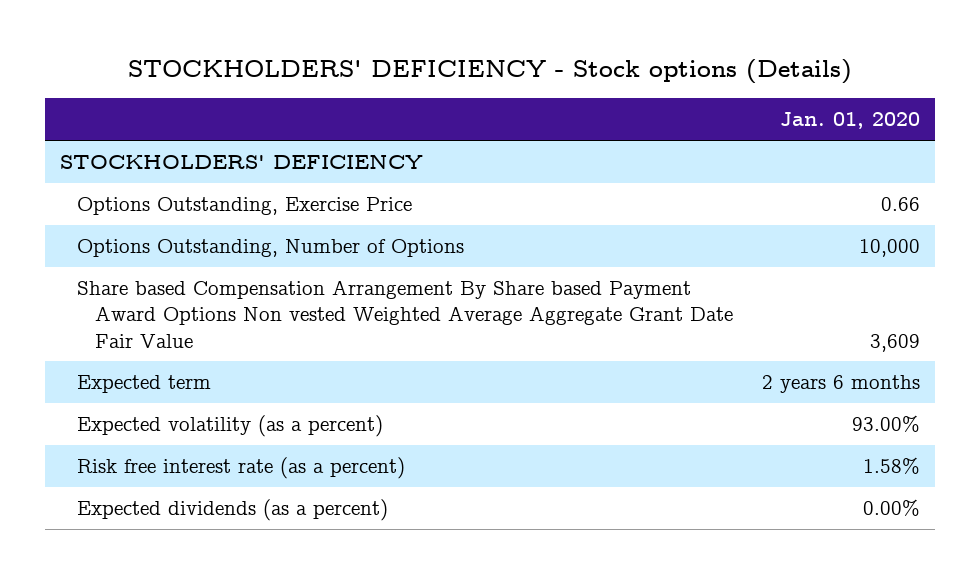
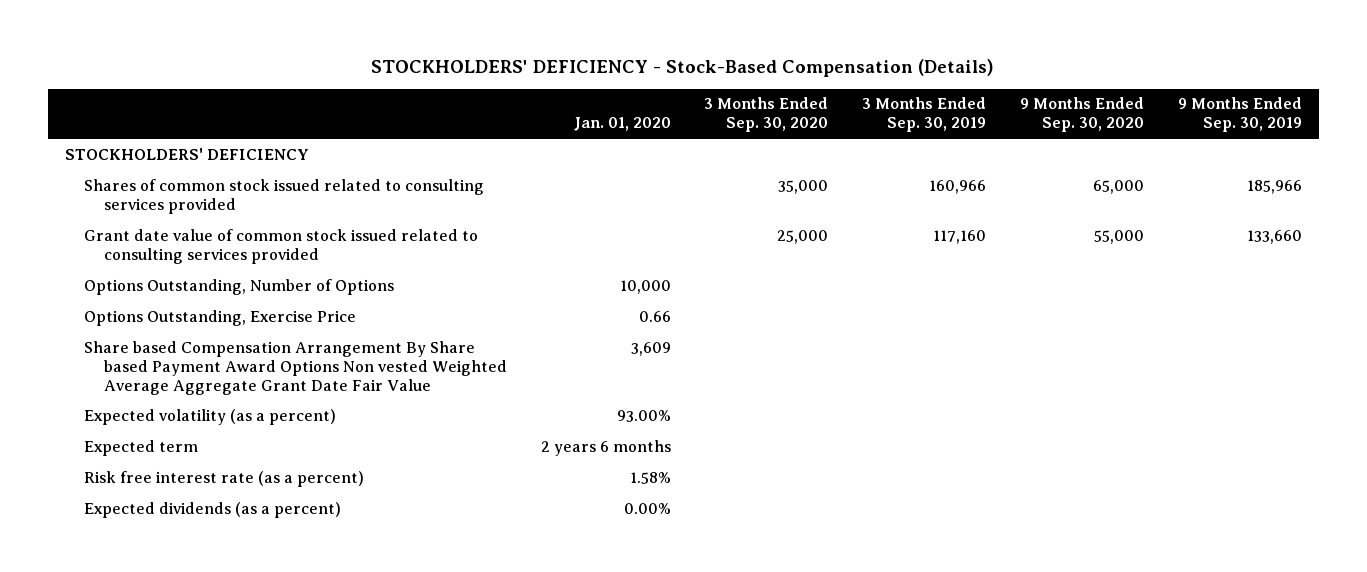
[127,59,852,85] STOCKHOLDERS' DEFICIENCY - Stock options (Details) -> [371,58,995,77] STOCKHOLDERS' DEFICIENCY - Stock-Based Compensation (Details)
none -> [704,97,829,133] 3 Months Ended Sep. 30, 2020
none -> [862,97,987,133] 3 Months Ended Sep. 30, 2019
none -> [1020,97,1145,133] 9 Months Ended Sep. 30, 2020
none -> [1177,97,1302,133] 9 Months Ended Sep. 30, 2019
none -> [84,178,485,214] Shares of common stock issued related to consulting services provided
none -> [84,228,479,264] Grant date value of common stock issued related to consulting services provided
[77,197,413,216] Options Outstanding, Exercise Price -> [84,309,357,326] Options Outstanding, Exercise Price
[77,375,212,394] Expected term -> [84,439,199,456] Expected term

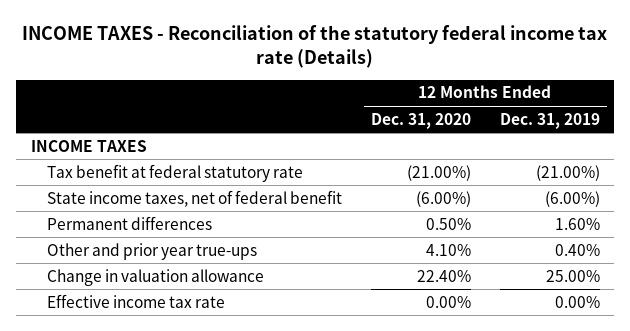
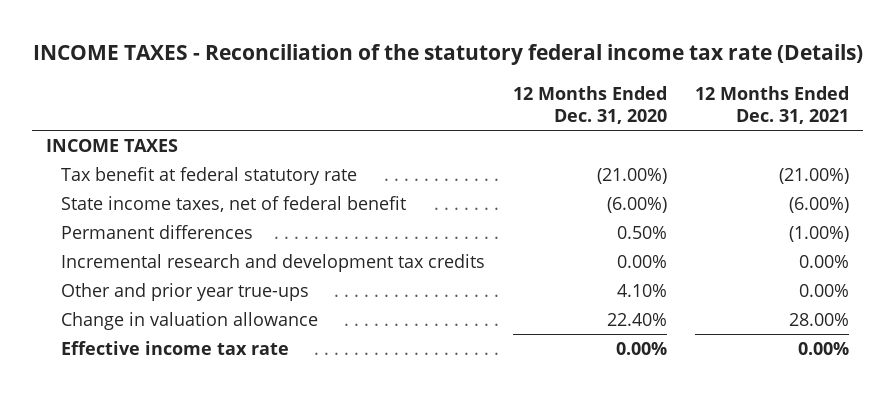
[499,112,600,129] Dec. 31, 2019 -> none
none -> [694,85,849,124] 12 Months Ended Dec. 31, 2021
none -> [60,254,485,273] Incremental research and development tax credits

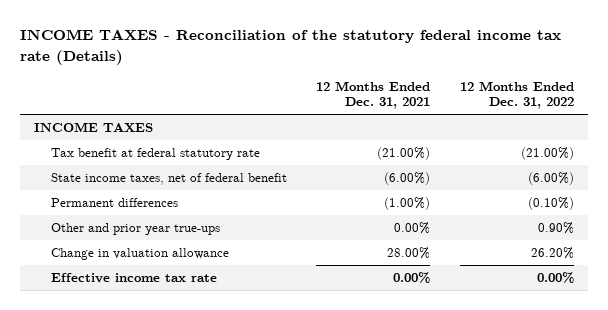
[512,85,667,124] 12 Months Ended Dec. 31, 2020 -> none
none -> [459,80,574,110] 12 Months Ended Dec. 31, 2022
[60,254,485,273] Incremental research and development tax credits -> none

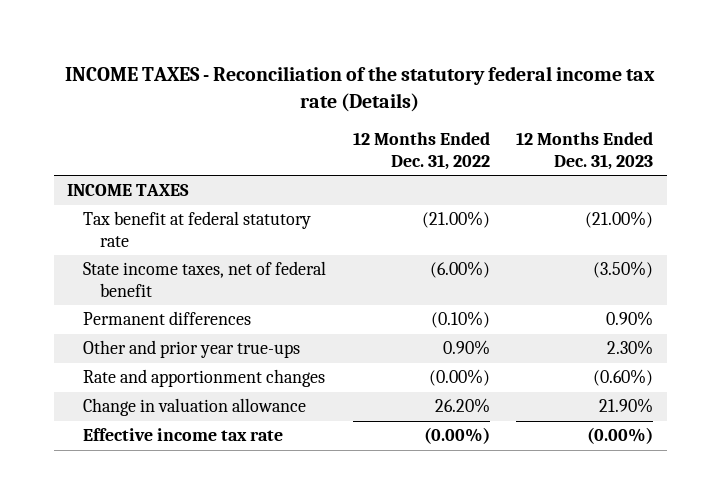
[316,80,431,110] 12 Months Ended Dec. 31, 2021 -> none
none -> [516,132,654,170] 12 Months Ended Dec. 31, 2023
none -> [83,369,326,388] Rate and apportionment changes
[536,272,574,284] 0.00% -> [423,427,490,445] (0.00%)

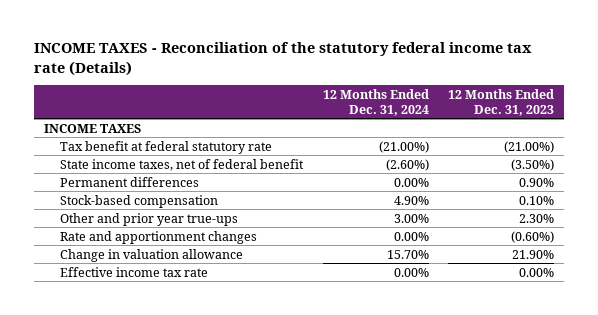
[352,132,490,170] 12 Months Ended Dec. 31, 2022 -> none
none -> [322,88,429,116] 12 Months Ended Dec. 31, 2024
none -> [59,194,218,208] Stock-based compensation
[587,427,654,445] (0.00%) -> [519,267,555,277] 0.00%

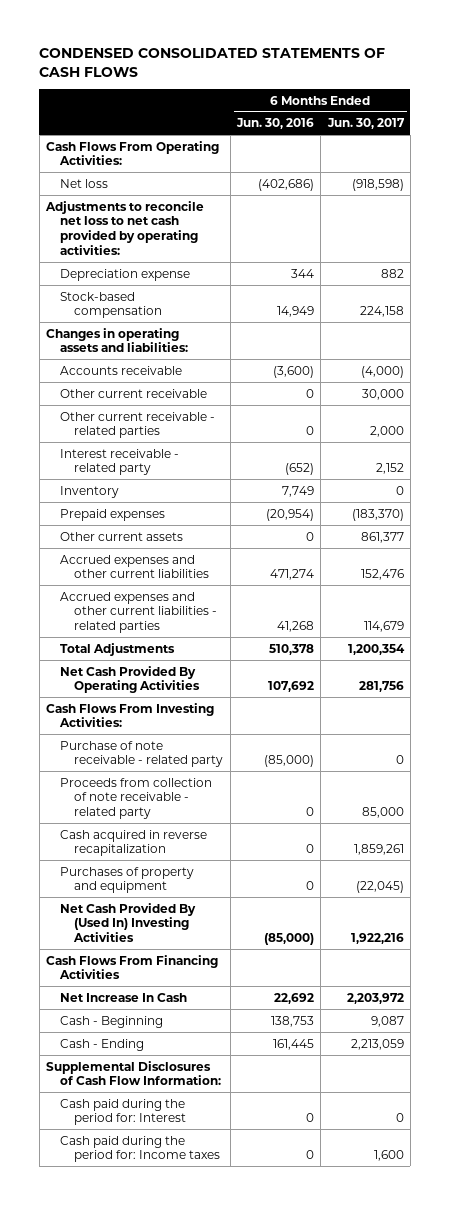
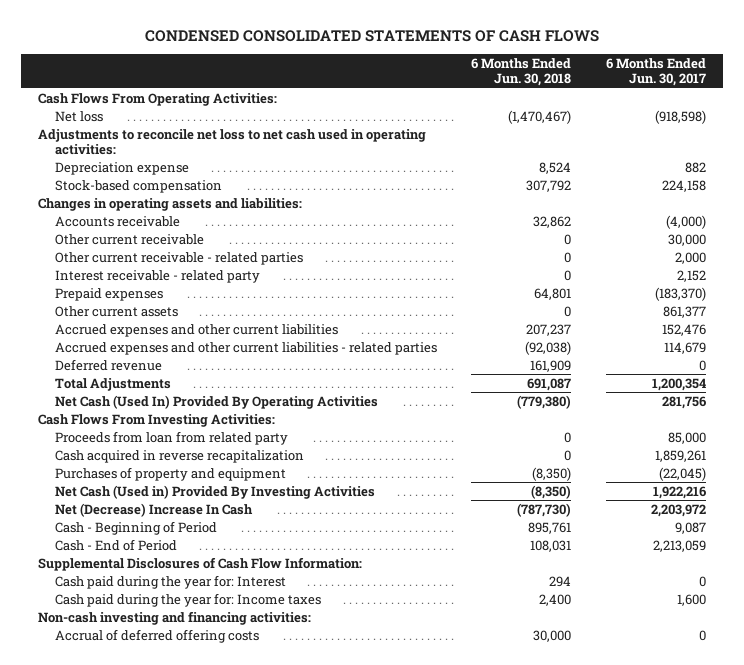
[235,118,314,130] Jun. 30, 2016 -> none
none -> [471,58,572,87] 6 Months Ended Jun. 30, 2018
[44,200,204,255] Adjustments to reconcile net loss to net cash provided by operating activities: -> [38,128,427,155] Adjustments to reconcile net loss to net cash used in operating activities:
[60,485,120,498] Inventory -> none
none -> [54,358,162,371] Deferred revenue
[60,665,201,694] Net Cash Provided By Operating Activities -> [54,394,378,409] Net Cash (Used In) Provided By Operating Activities
[60,740,224,768] Purchase of note receivable - related party -> none
[60,777,213,820] Proceeds from collection of note receivable - related party -> [54,430,288,445] Proceeds from loan from related party
[45,954,218,980] Cash Flows From Financing Activities -> none
[60,902,197,943] Net Cash Provided By (Used In) Investing Activities -> [54,484,375,499] Net Cash (Used in) Provided By Investing Activities
[60,992,188,1002] Net Increase In Cash -> [54,502,253,517] Net (Decrease) Increase In Cash
[60,1015,164,1028] Cash - Beginning -> [54,520,217,535] Cash - Beginning of Period
[60,1038,145,1051] Cash - Ending -> [54,538,177,551] Cash - End of Period
[60,1098,187,1126] Cash paid during the period for: Interest -> [54,574,286,589] Cash paid during the year for: Interest
[60,1135,221,1163] Cash paid during the period for: Income taxes -> [54,592,321,607] Cash paid during the year for: Income taxes
none -> [38,610,312,625] Non-cash investing and financing activities:
none -> [54,628,259,643] Accrual of deferred offering costs

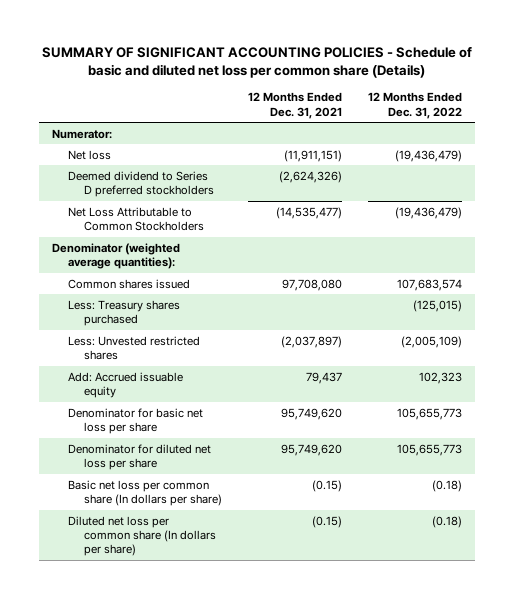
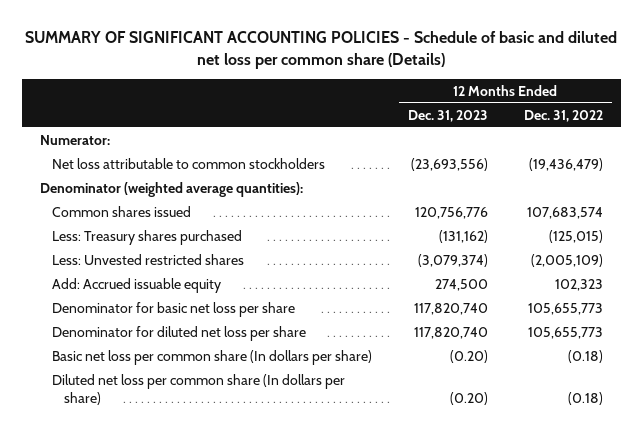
[248,92,343,119] 12 Months Ended Dec. 31, 2021 -> none
none -> [407,109,488,122] Dec. 31, 2023
[68,149,112,160] Net loss -> none
[68,170,215,198] Deemed dividend to Series D preferred stockholders -> none
[68,206,205,232] Net Loss Attributable to Common Stockholders -> [51,157,325,169] Net loss attributable to common stockholders

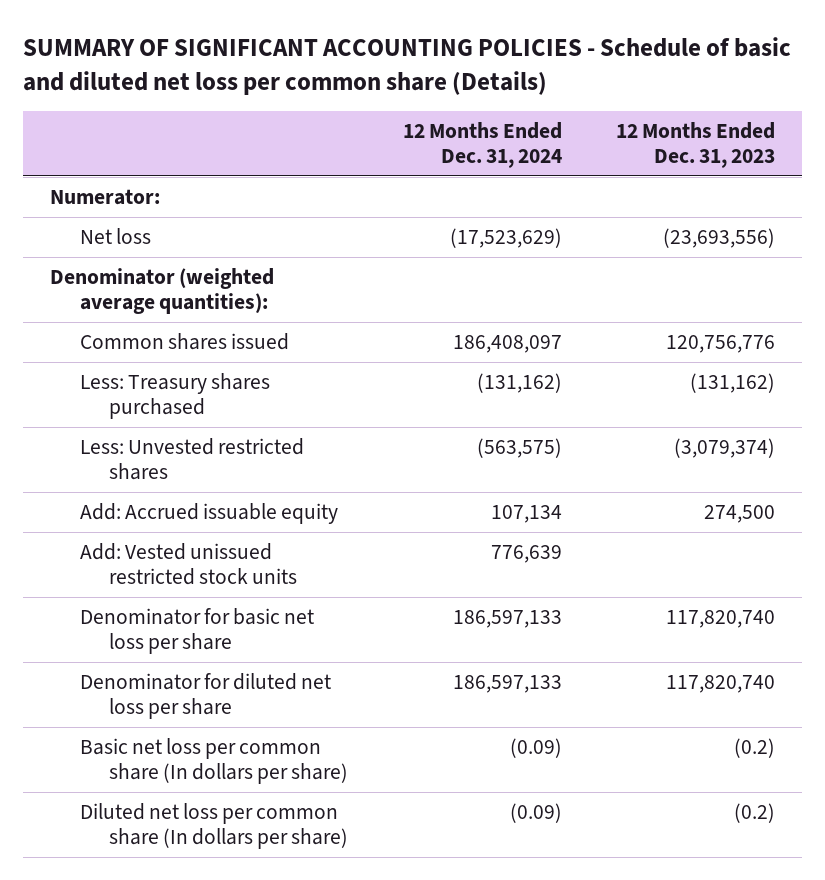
[524,109,604,122] Dec. 31, 2022 -> none
none -> [402,122,562,169] 12 Months Ended Dec. 31, 2024
[51,157,325,169] Net loss attributable to common stockholders -> [79,227,151,244] Net loss
none -> [79,542,298,585] Add: Vested unissued restricted stock units
[449,349,488,363] (0.20) -> [734,737,776,758] (0.2)
[449,391,488,405] (0.20) -> [734,802,776,823] (0.2)

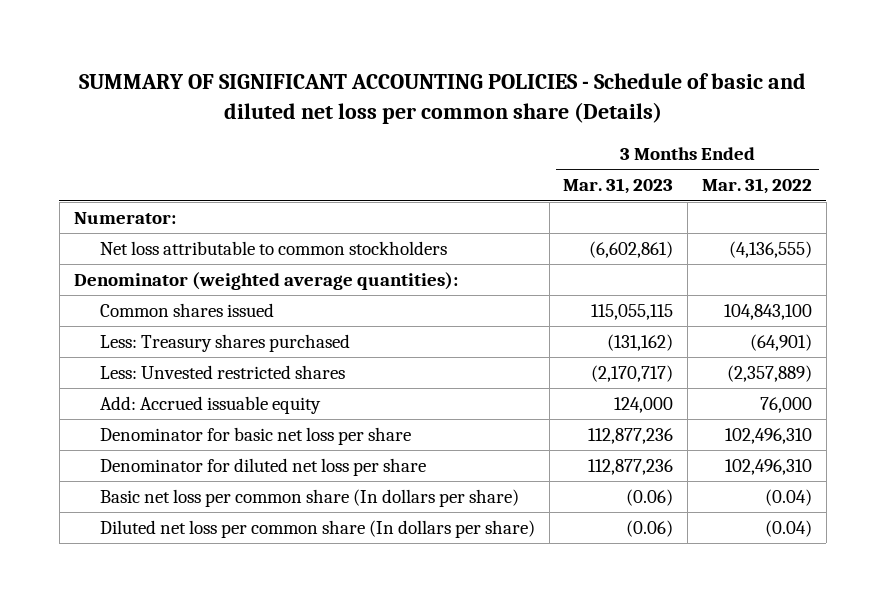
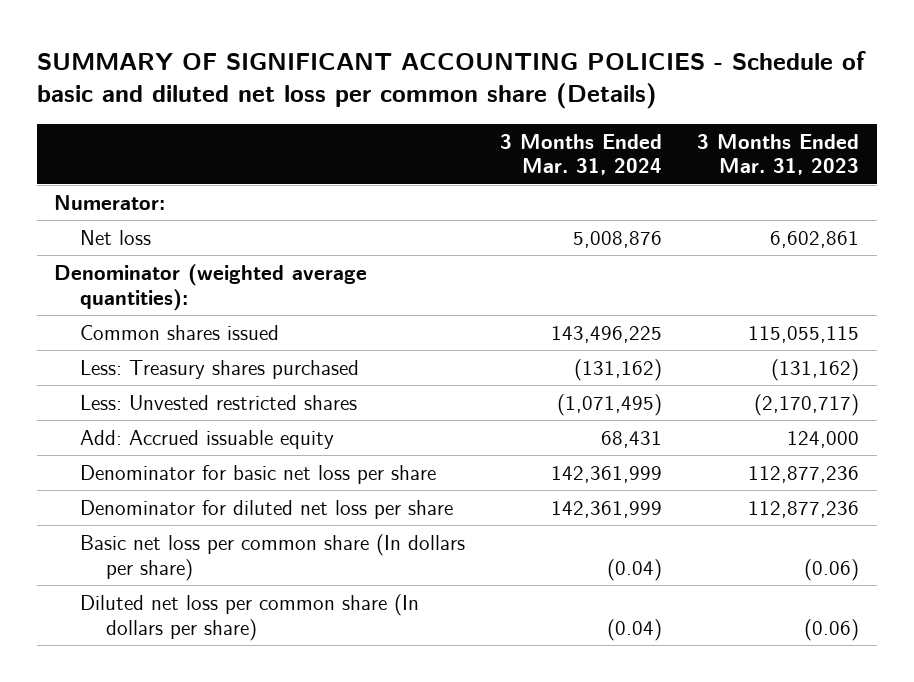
[702,178,813,195] Mar. 31, 2022 -> none
none -> [500,133,663,176] 3 Months Ended Mar. 31, 2024
[99,241,447,256] Net loss attributable to common stockholders -> none
none -> [79,230,151,246] Net loss

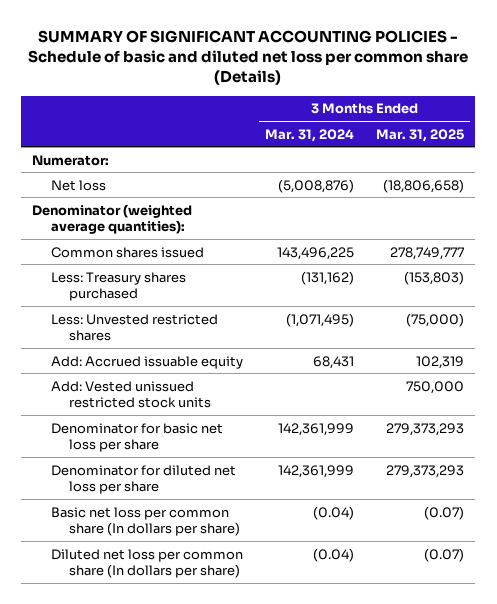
[697,133,860,176] 3 Months Ended Mar. 31, 2023 -> none
none -> [376,128,465,142] Mar. 31, 2025
[573,231,663,249] 5,008,876 -> [277,178,354,193] (5,008,876)
none -> [50,380,211,409] Add: Vested unissued restricted stock units

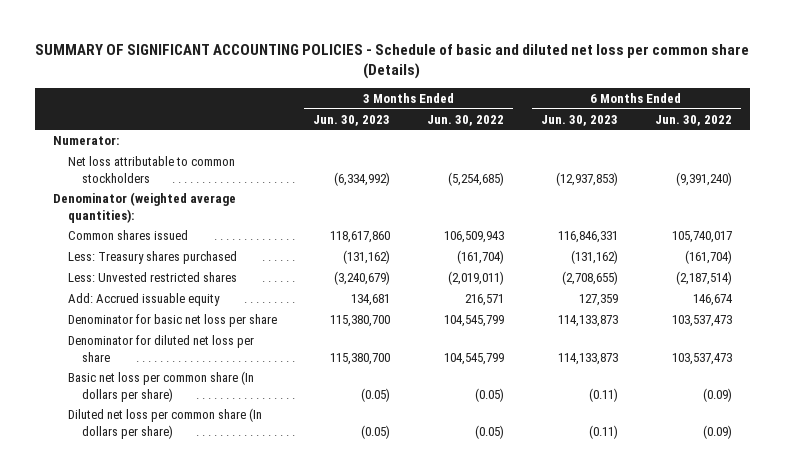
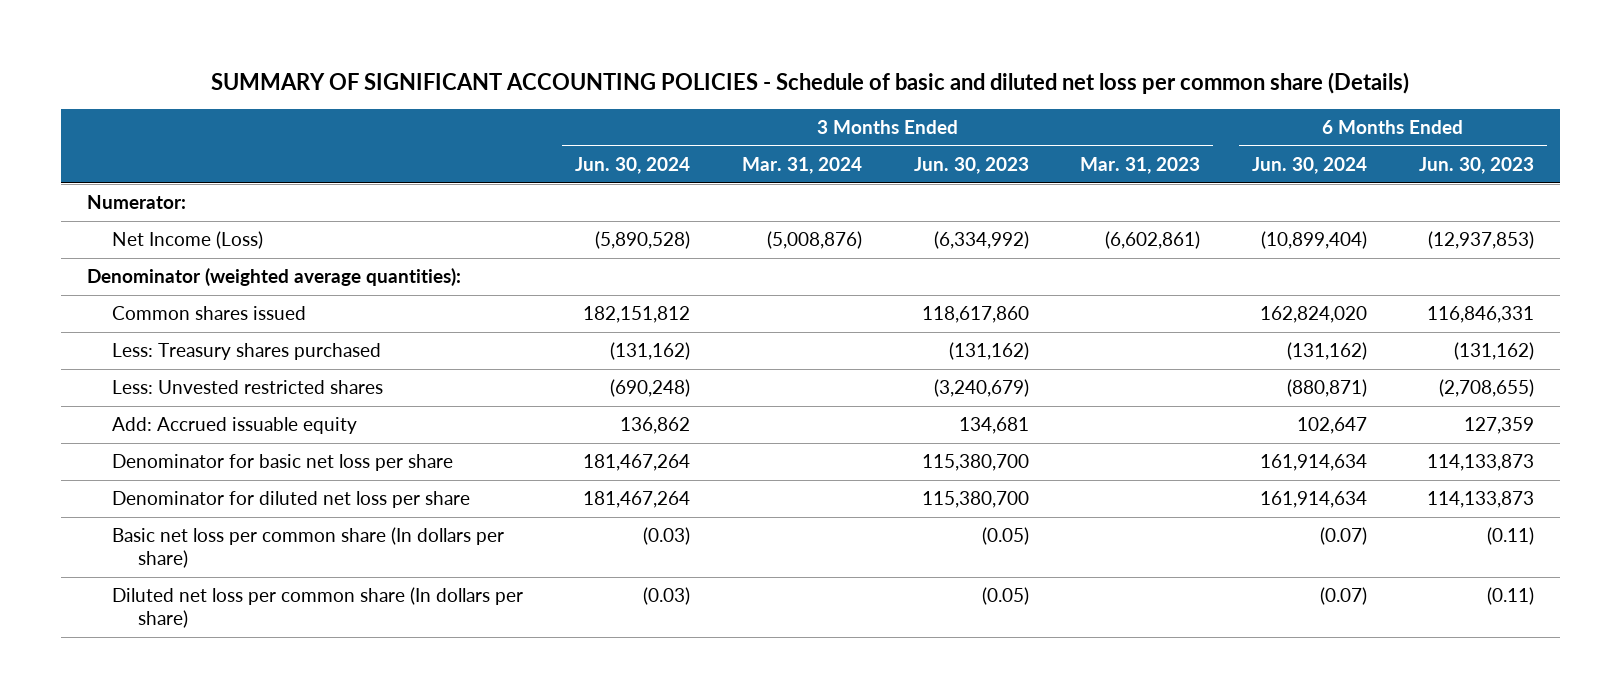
[427,114,505,126] Jun. 30, 2022 -> none
[654,114,732,126] Jun. 30, 2022 -> none
none -> [575,157,691,175] Jun. 30, 2024
none -> [741,157,862,175] Mar. 31, 2024
none -> [1080,157,1201,175] Mar. 31, 2023
none -> [1252,157,1368,175] Jun. 30, 2024
[67,155,235,183] Net loss attributable to common stockholders -> [112,231,264,250] Net Income (Loss)

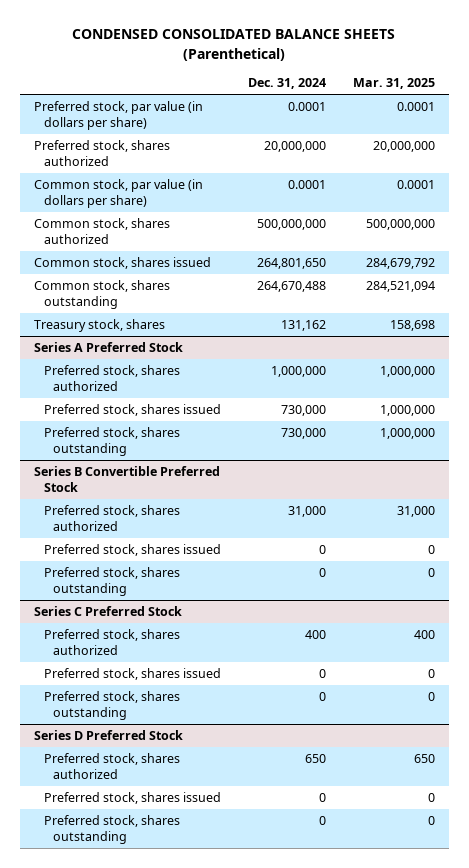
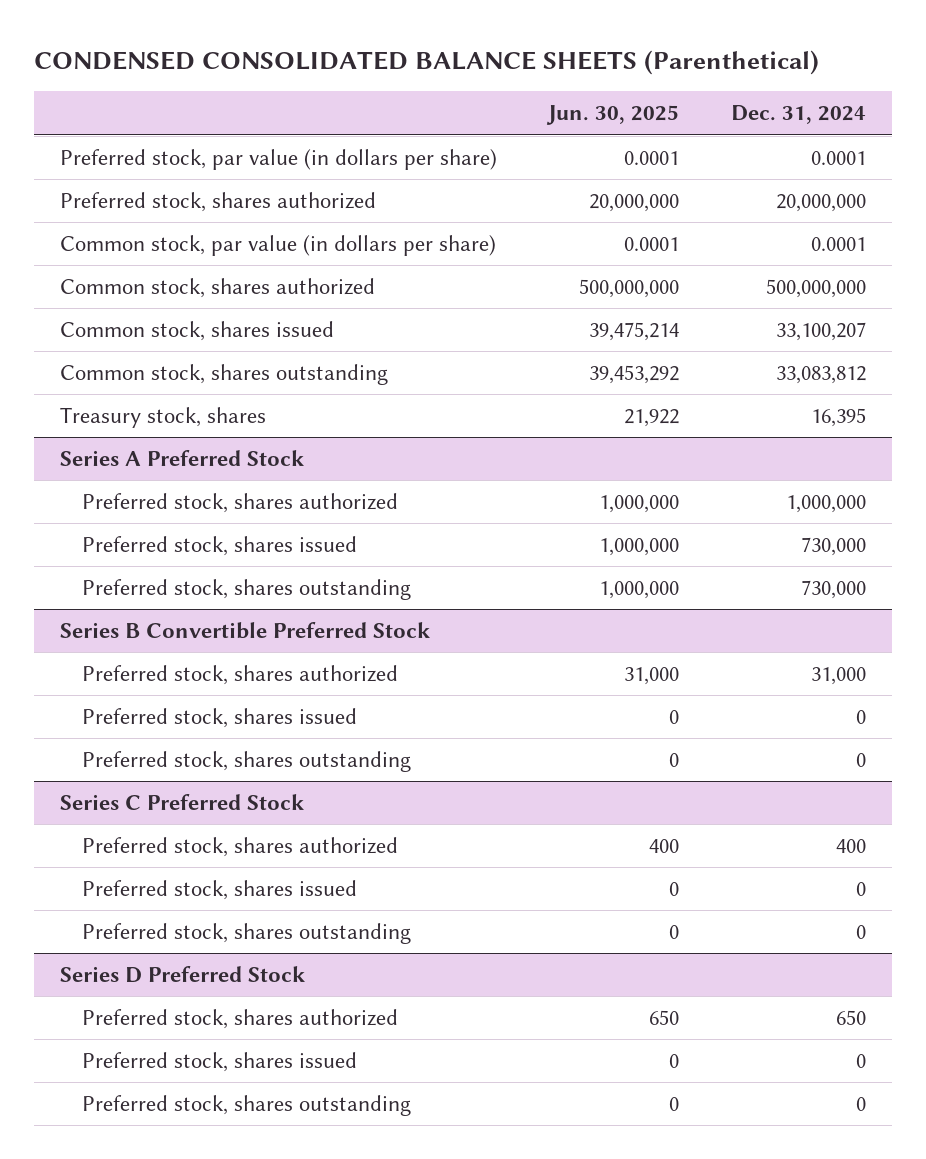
[352,77,435,89] Mar. 31, 2025 -> none
none -> [546,105,680,126] Jun. 30, 2025
[256,258,326,270] 264,801,650 -> [775,321,866,341] 33,100,207
[256,281,326,293] 264,670,488 -> [775,365,866,384] 33,083,812
[280,320,326,332] 131,162 -> [810,407,866,427] 16,395

